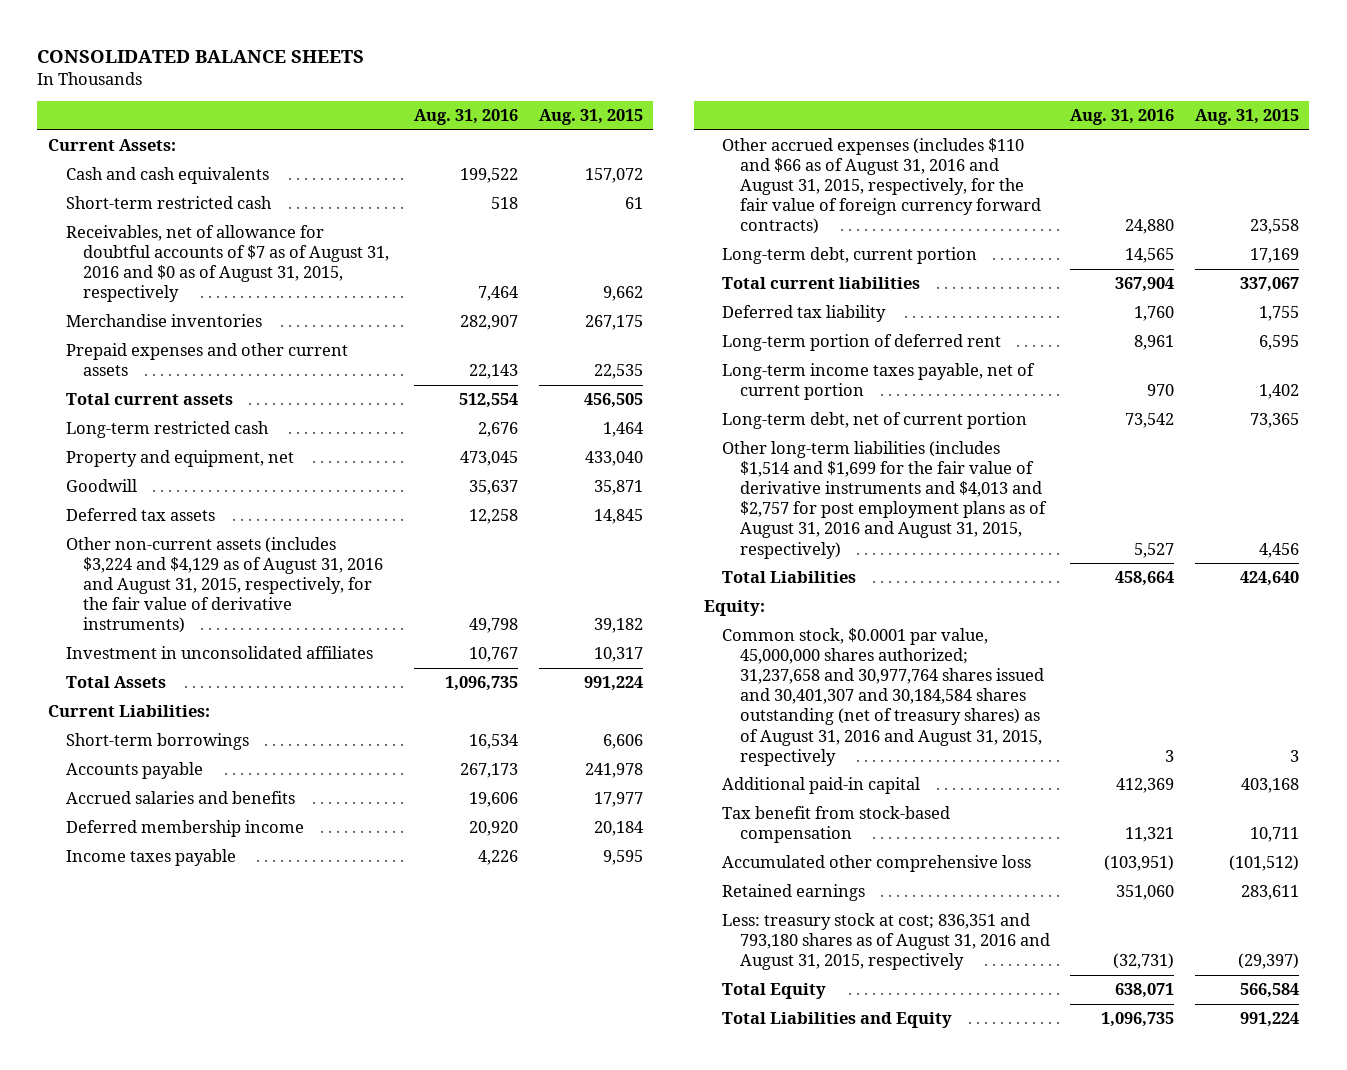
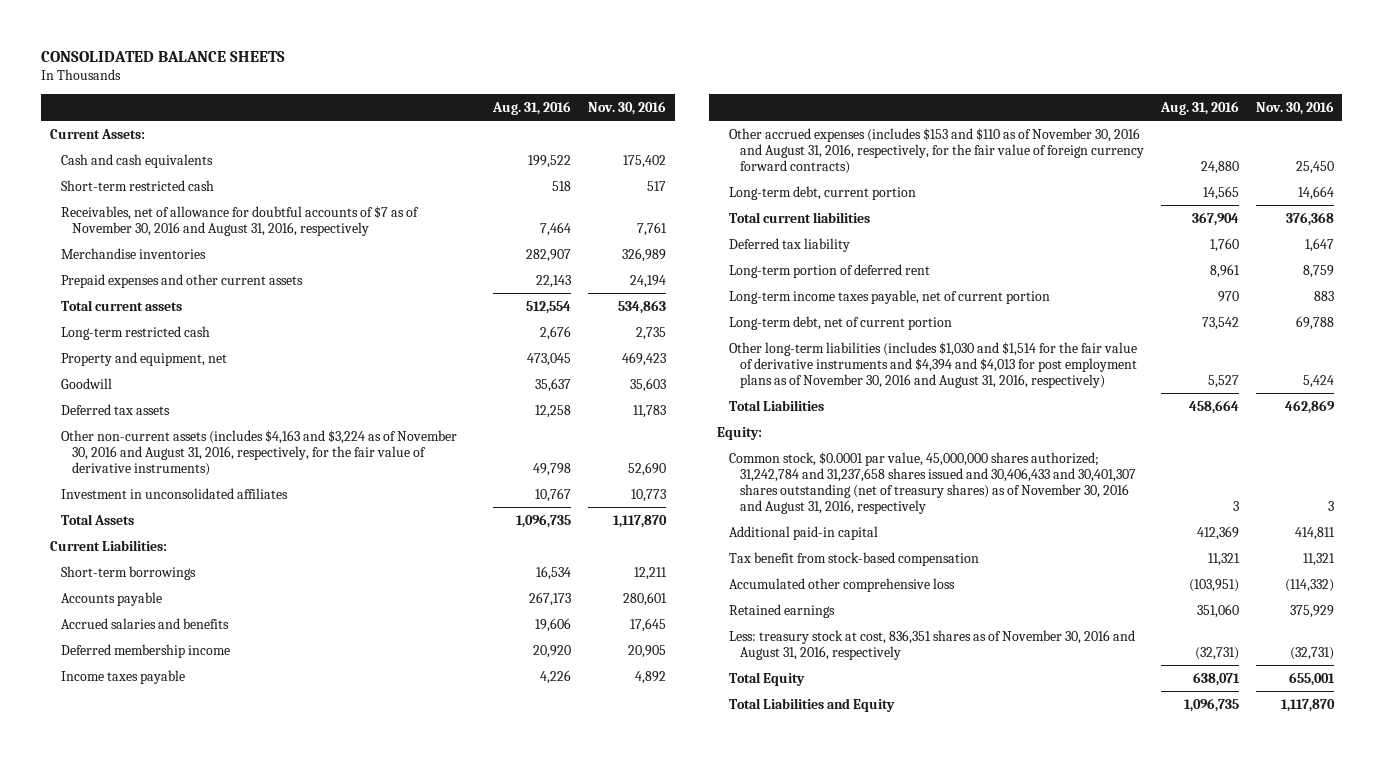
[538,109,643,126] Aug. 31, 2015 -> none
none -> [588,100,667,115] Nov. 30, 2016
[65,225,390,303] Receivables, net of allowance for doubtful accounts of $7 as of August 31, 2016 and $0 as of August 31, 2015, respectively -> [61,205,420,236] Receivables, net of allowance for doubtful accounts of $7 as of November 30, 2016 and August 31, 2016, respectively
[65,537,384,634] Other non-current assets (includes $3,224 and $4,129 as of August 31, 2016 and August 31, 2015, respectively, for the fair value of derivative instruments) -> [61,429,458,476] Other non-current assets (includes $4,163 and $3,224 as of November 30, 2016 and August 31, 2016, respectively, for the fair value of derivative instruments)
[721,138,1041,235] Other accrued expenses (includes $110 and $66 as of August 31, 2016 and August 31, 2015, respectively, for the fair value of foreign currency forward contracts) -> [728,127,1144,174] Other accrued expenses (includes $153 and $110 as of November 30, 2016 and August 31, 2016, respectively, for the fair value of foreign currency forward contracts)
[721,441,1047,559] Other long-term liabilities (includes $1,514 and $1,699 for the fair value of derivative instruments and $4,013 and $2,757 for post employment plans as of August 31, 2016 and August 31, 2015, respectively) -> [728,341,1137,388] Other long-term liabilities (includes $1,030 and $1,514 for the fair value of derivative instruments and $4,394 and $4,013 for post employment plans as of November 30, 2016 and August 31, 2016, respectively)
[721,628,1044,766] Common stock, $0.0001 par value, 45,000,000 shares authorized; 31,237,658 and 30,977,764 shares issued and 30,401,307 and 30,184,584 shares outstanding (net of treasury shares) as of August 31, 2016 and August 31, 2015, respectively -> [728,451,1136,514] Common stock, $0.0001 par value, 45,000,000 shares authorized; 31,242,784 and 31,237,658 shares issued and 30,406,433 and 30,401,307 shares outstanding (net of treasury shares) as of November 30, 2016 and August 31, 2016, respectively
[721,913,1050,971] Less: treasury stock at cost; 836,351 and 793,180 shares as of August 31, 2016 and August 31, 2015, respectively -> [728,629,1135,660] Less: treasury stock at cost, 836,351 shares as of November 30, 2016 and August 31, 2016, respectively

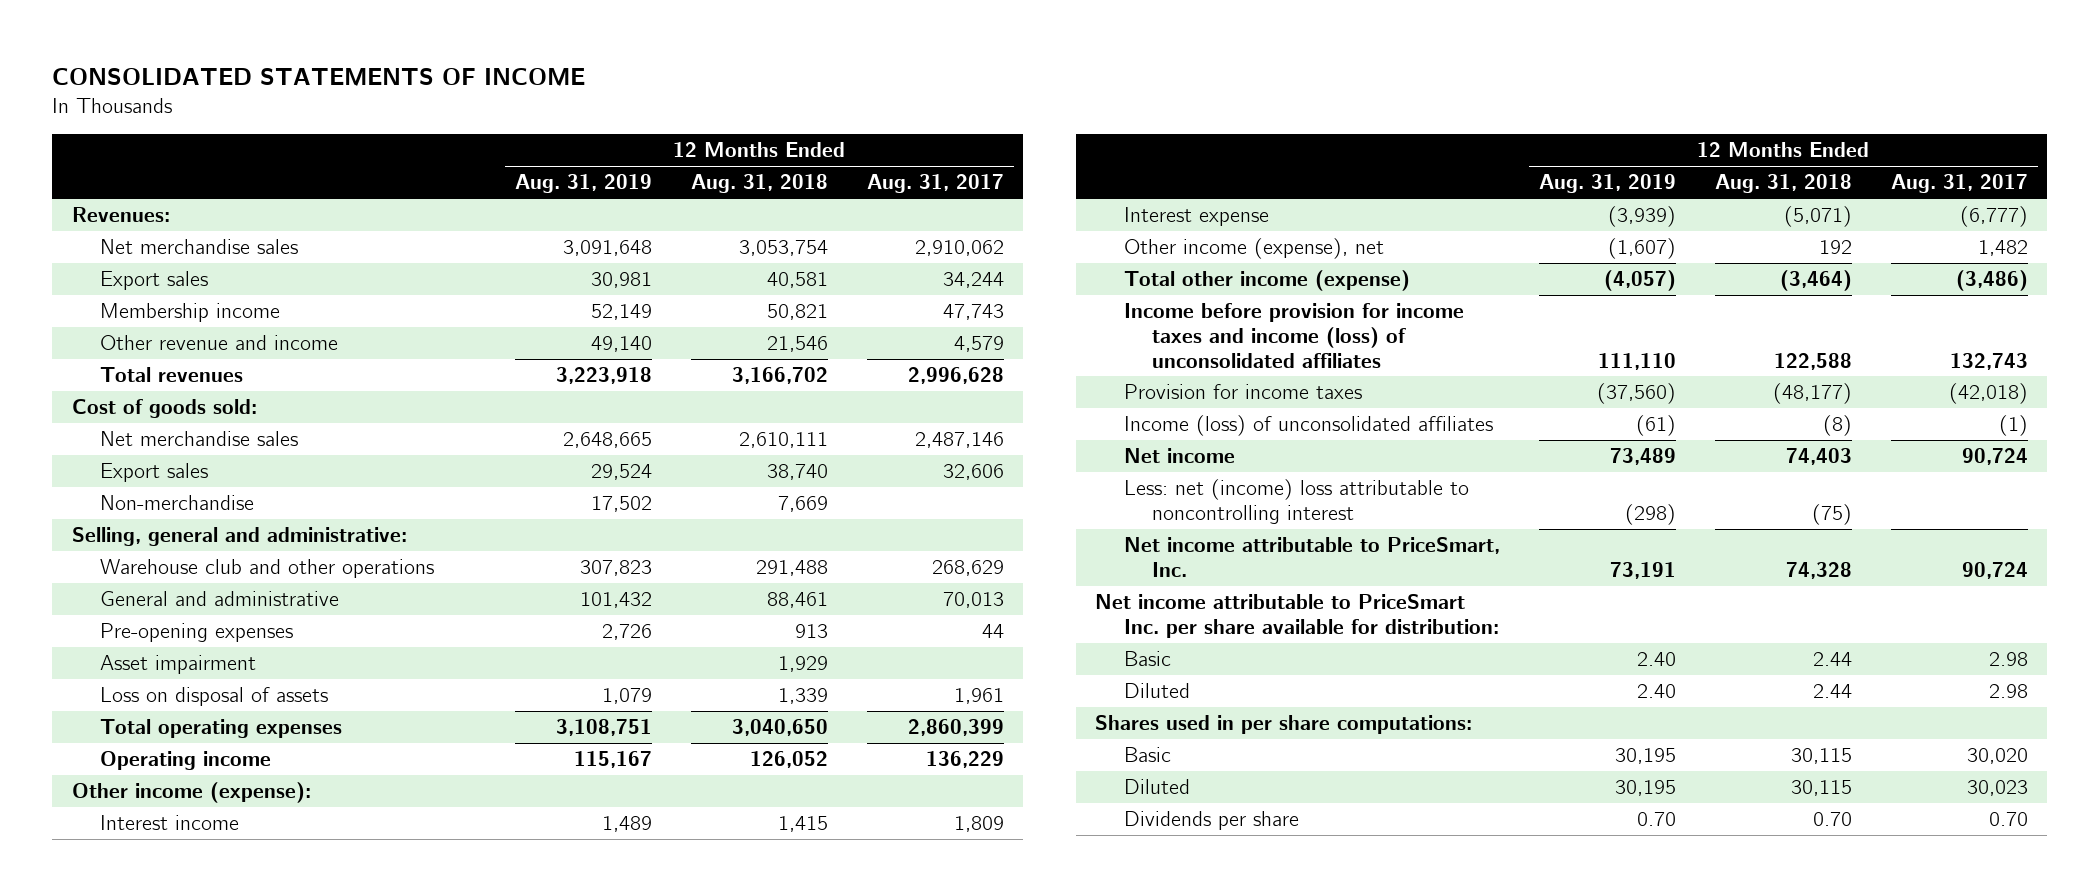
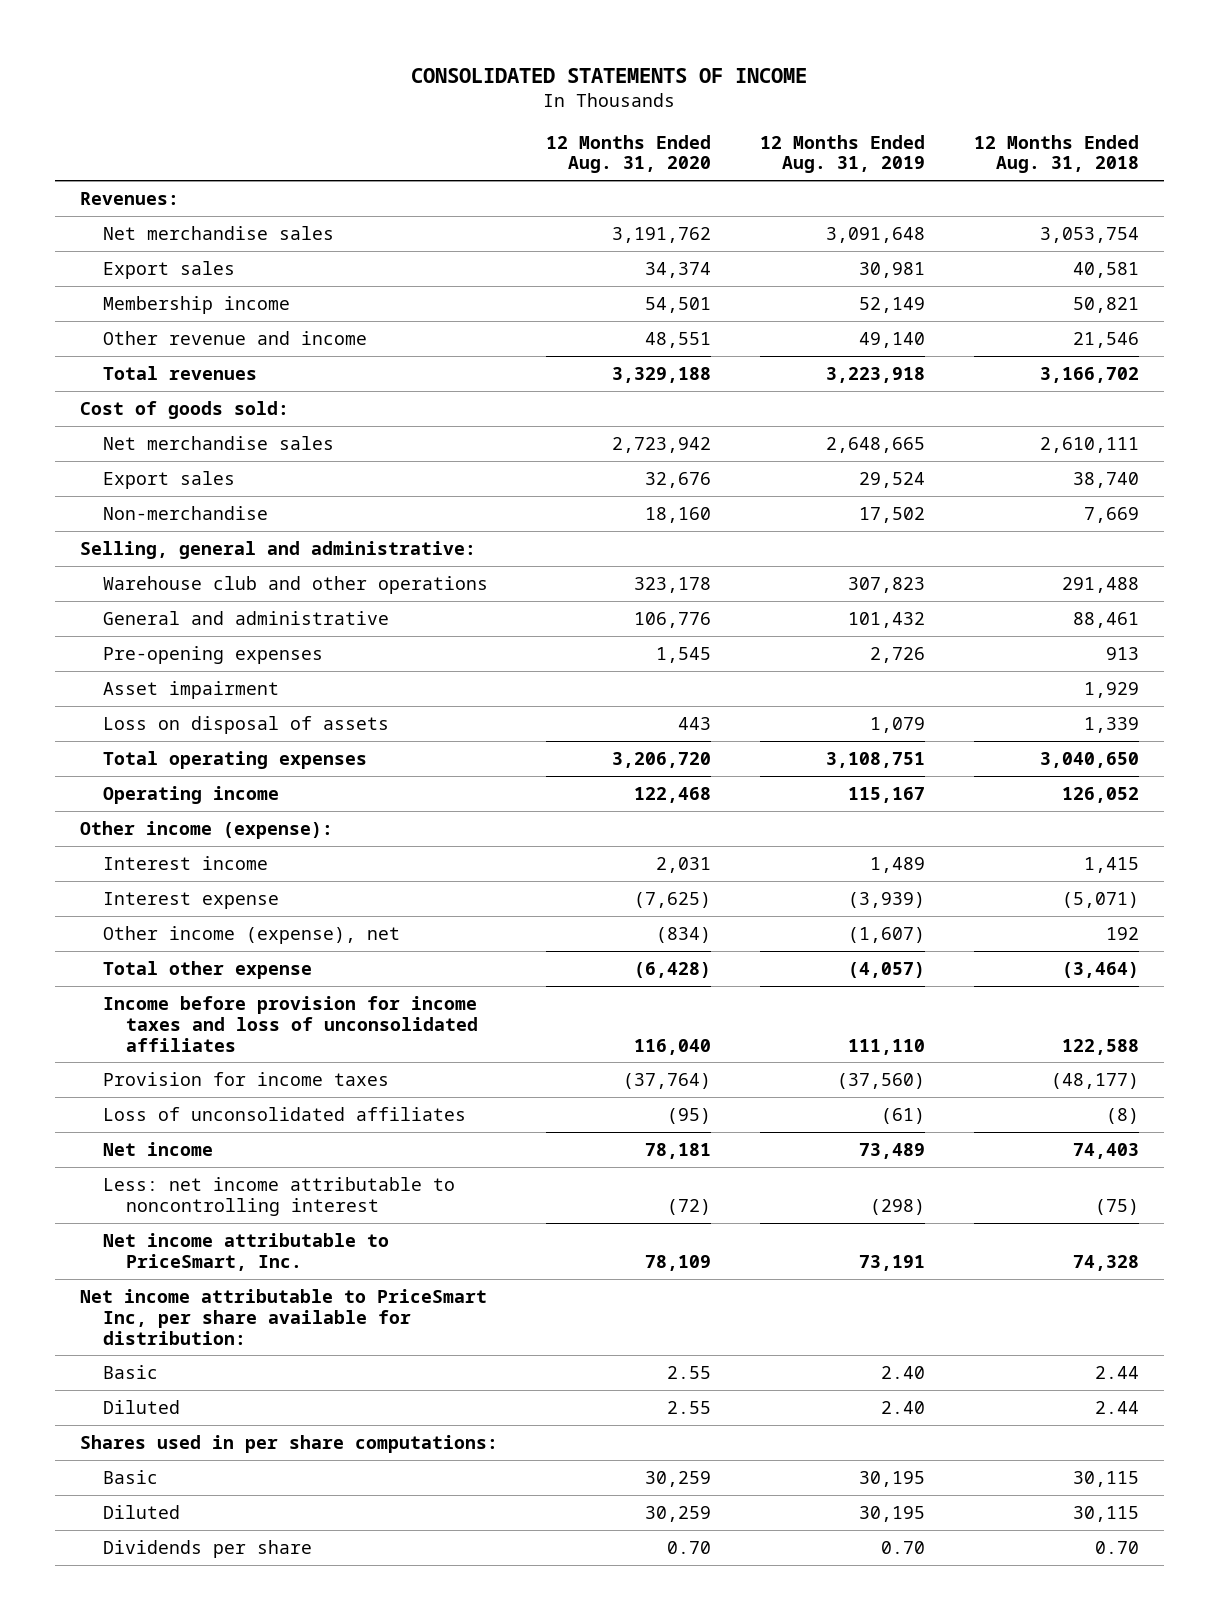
[866,174,1004,194] Aug. 31, 2017 -> none
none -> [546,134,712,174] 12 Months Ended Aug. 31, 2020
[1123,270,1410,292] Total other income (expense) -> [102,960,312,979] Total other expense
[1123,303,1464,368] Income before provision for income taxes and income (loss) of unconsolidated affiliates -> [102,995,479,1052] Income before provision for income taxes and loss of unconsolidated affiliates
[1123,415,1493,437] Income (loss) of unconsolidated affiliates -> [102,1106,466,1121] Loss of unconsolidated affiliates
[1123,479,1469,524] Less: net (income) loss attributable to noncontrolling interest -> [102,1176,455,1216] Less: net income attributable to noncontrolling interest
[1095,594,1499,638] Net income attributable to PriceSmart Inc. per share available for distribution: -> [79,1288,487,1345] Net income attributable to PriceSmart Inc, per share available for distribution:

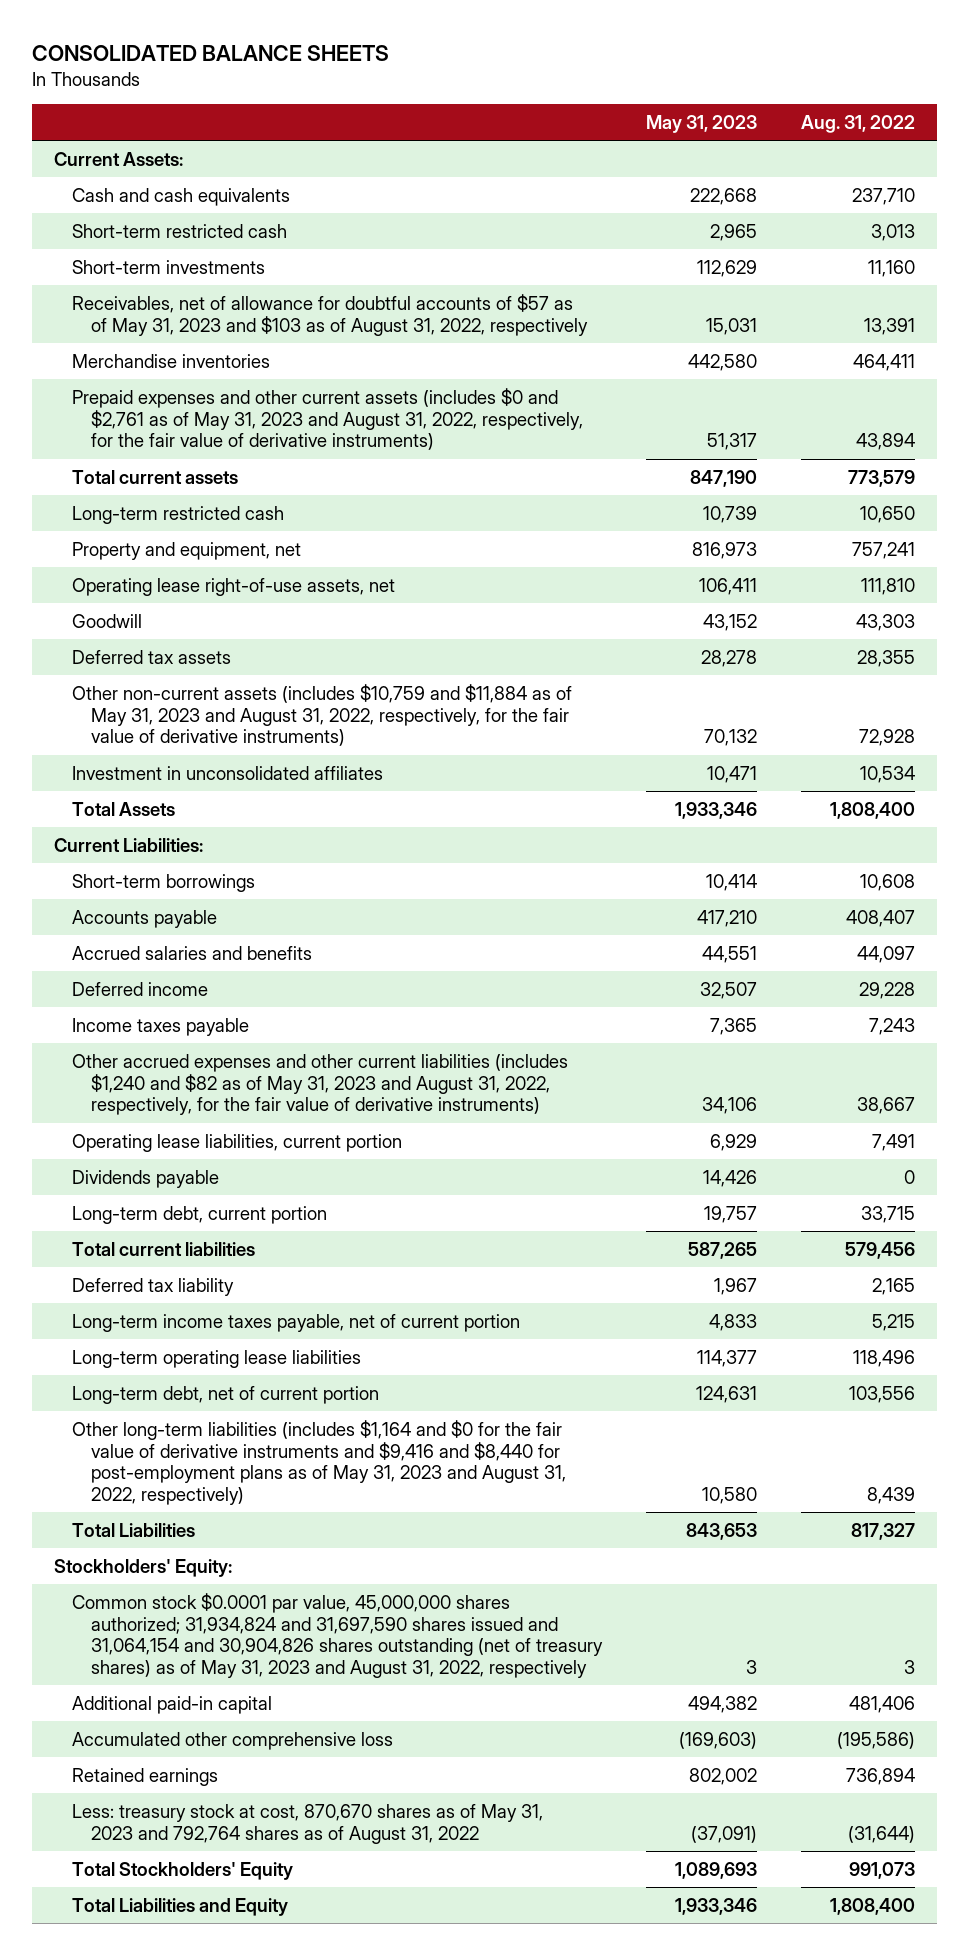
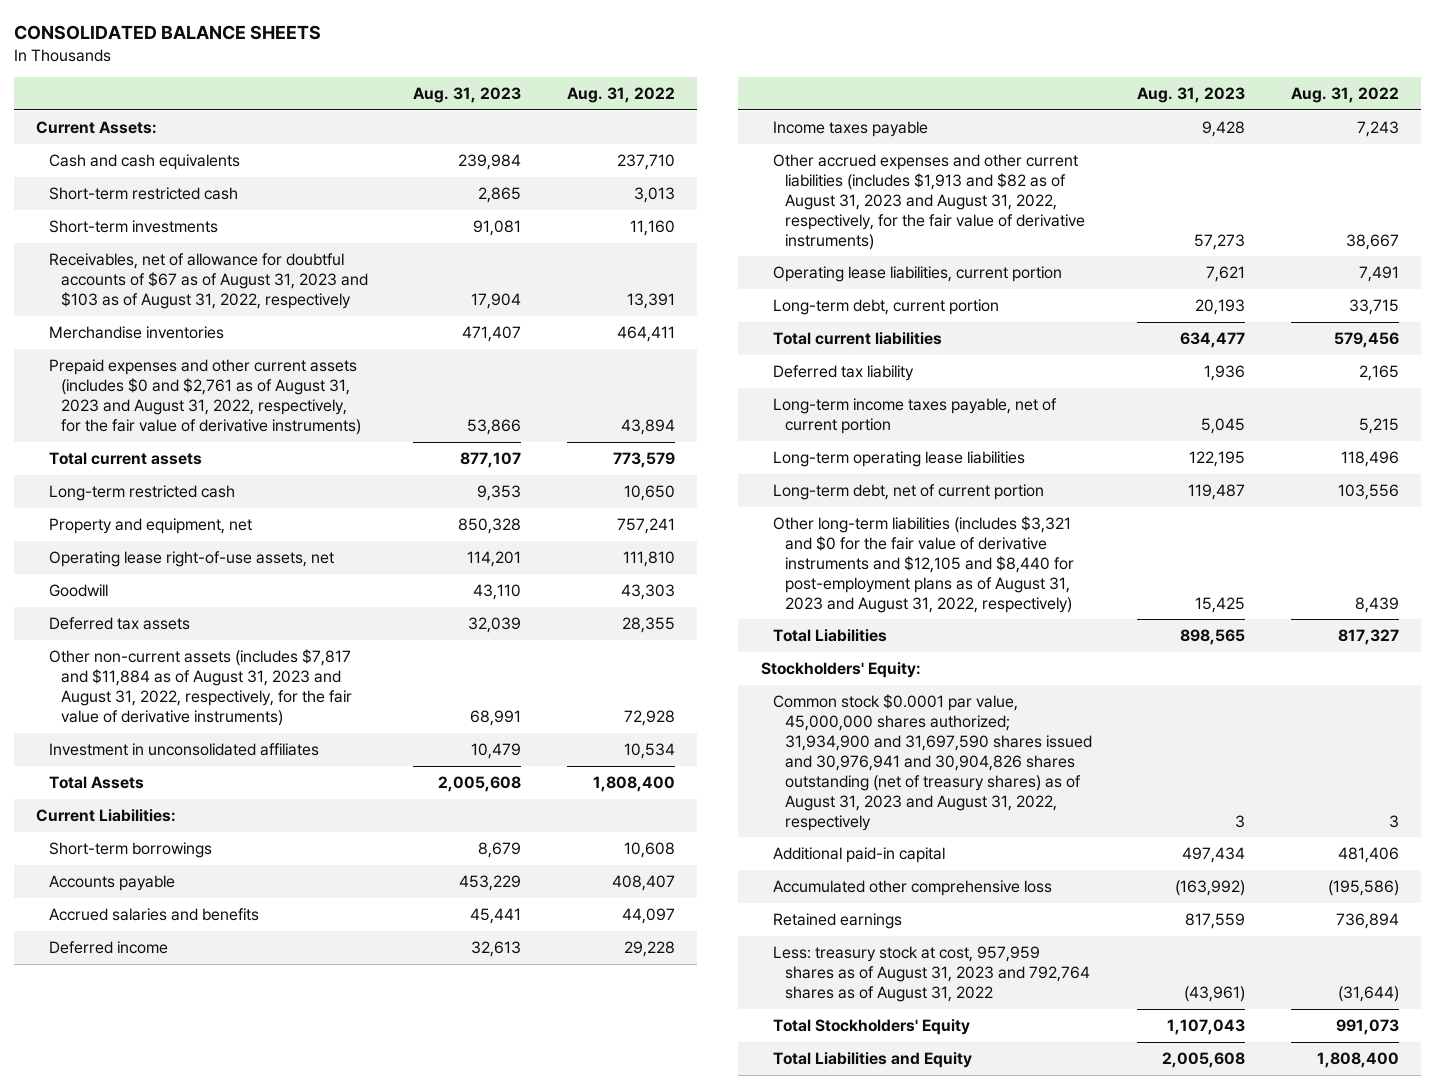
[646,115,758,134] May 31, 2023 -> none
none -> [413,87,522,104] Aug. 31, 2023
[72,293,589,336] Receivables, net of allowance for doubtful accounts of $57 as of May 31, 2023 and $103 as of August 31, 2022, respectively -> [48,253,368,310] Receivables, net of allowance for doubtful accounts of $67 as of August 31, 2023 and $103 as of August 31, 2022, respectively
[72,387,584,451] Prepaid expenses and other current assets (includes $0 and $2,761 as of May 31, 2023 and August 31, 2022, respectively, for the fair value of derivative instruments) -> [48,359,361,435] Prepaid expenses and other current assets (includes $0 and $2,761 as of August 31, 2023 and August 31, 2022, respectively, for the fair value of derivative instruments)
[72,683,573,747] Other non-current assets (includes $10,759 and $11,884 as of May 31, 2023 and August 31, 2022, respectively, for the fair value of derivative instruments) -> [48,649,352,726] Other non-current assets (includes $7,817 and $11,884 as of August 31, 2023 and August 31, 2022, respectively, for the fair value of derivative instruments)
[72,1053,569,1116] Other accrued expenses and other current liabilities (includes $1,240 and $82 as of May 31, 2023 and August 31, 2022, respectively, for the fair value of derivative instruments) -> [772,154,1085,250] Other accrued expenses and other current liabilities (includes $1,913 and $82 as of August 31, 2023 and August 31, 2022, respectively, for the fair value of derivative instruments)
[72,1169,220,1188] Dividends payable -> none
[72,1419,567,1506] Other long-term liabilities (includes $1,164 and $0 for the fair value of derivative instruments and $9,416 and $8,440 for post-employment plans as of May 31, 2023 and August 31, 2022, respectively) -> [772,516,1074,613] Other long-term liabilities (includes $3,321 and $0 for the fair value of derivative instruments and $12,105 and $8,440 for post-employment plans as of August 31, 2023 and August 31, 2022, respectively)
[72,1592,604,1679] Common stock $0.0001 par value, 45,000,000 shares authorized; 31,934,824 and 31,697,590 shares issued and 31,064,154 and 30,904,826 shares outstanding (net of treasury shares) as of May 31, 2023 and August 31, 2022, respectively -> [772,694,1092,831] Common stock $0.0001 par value, 45,000,000 shares authorized; 31,934,900 and 31,697,590 shares issued and 30,976,941 and 30,904,826 shares outstanding (net of treasury shares) as of August 31, 2023 and August 31, 2022, respectively
[72,1803,544,1844] Less: treasury stock at cost, 870,670 shares as of May 31, 2023 and 792,764 shares as of August 31, 2022 -> [772,946,1090,1003] Less: treasury stock at cost, 957,959 shares as of August 31, 2023 and 792,764 shares as of August 31, 2022

